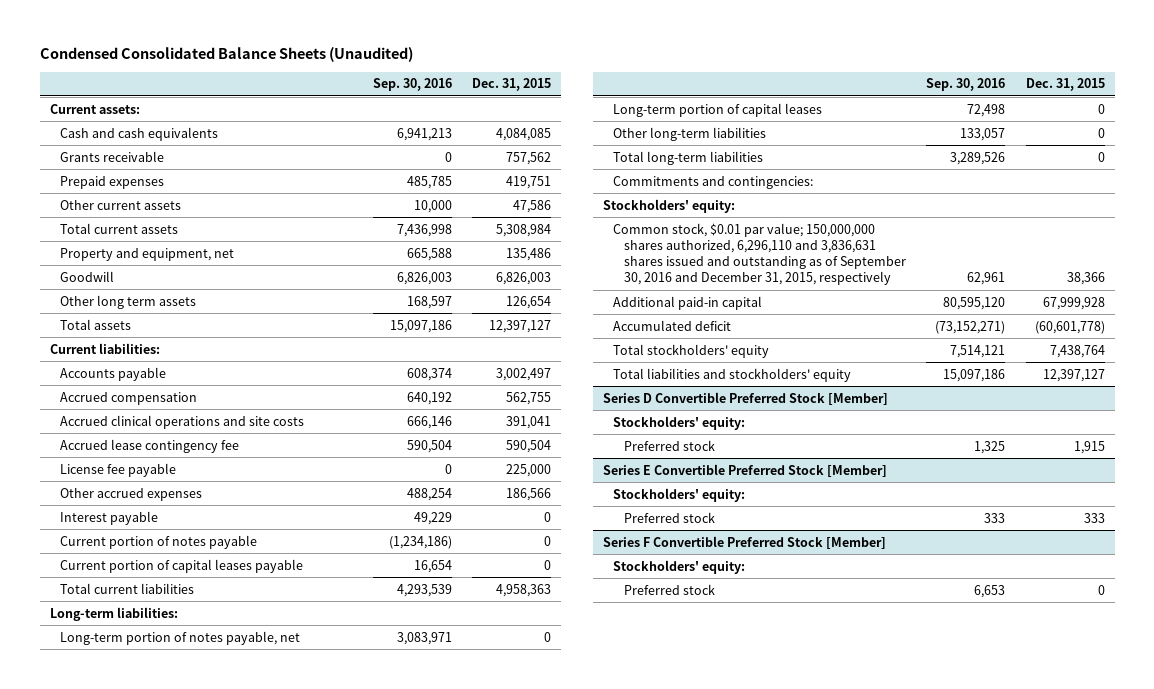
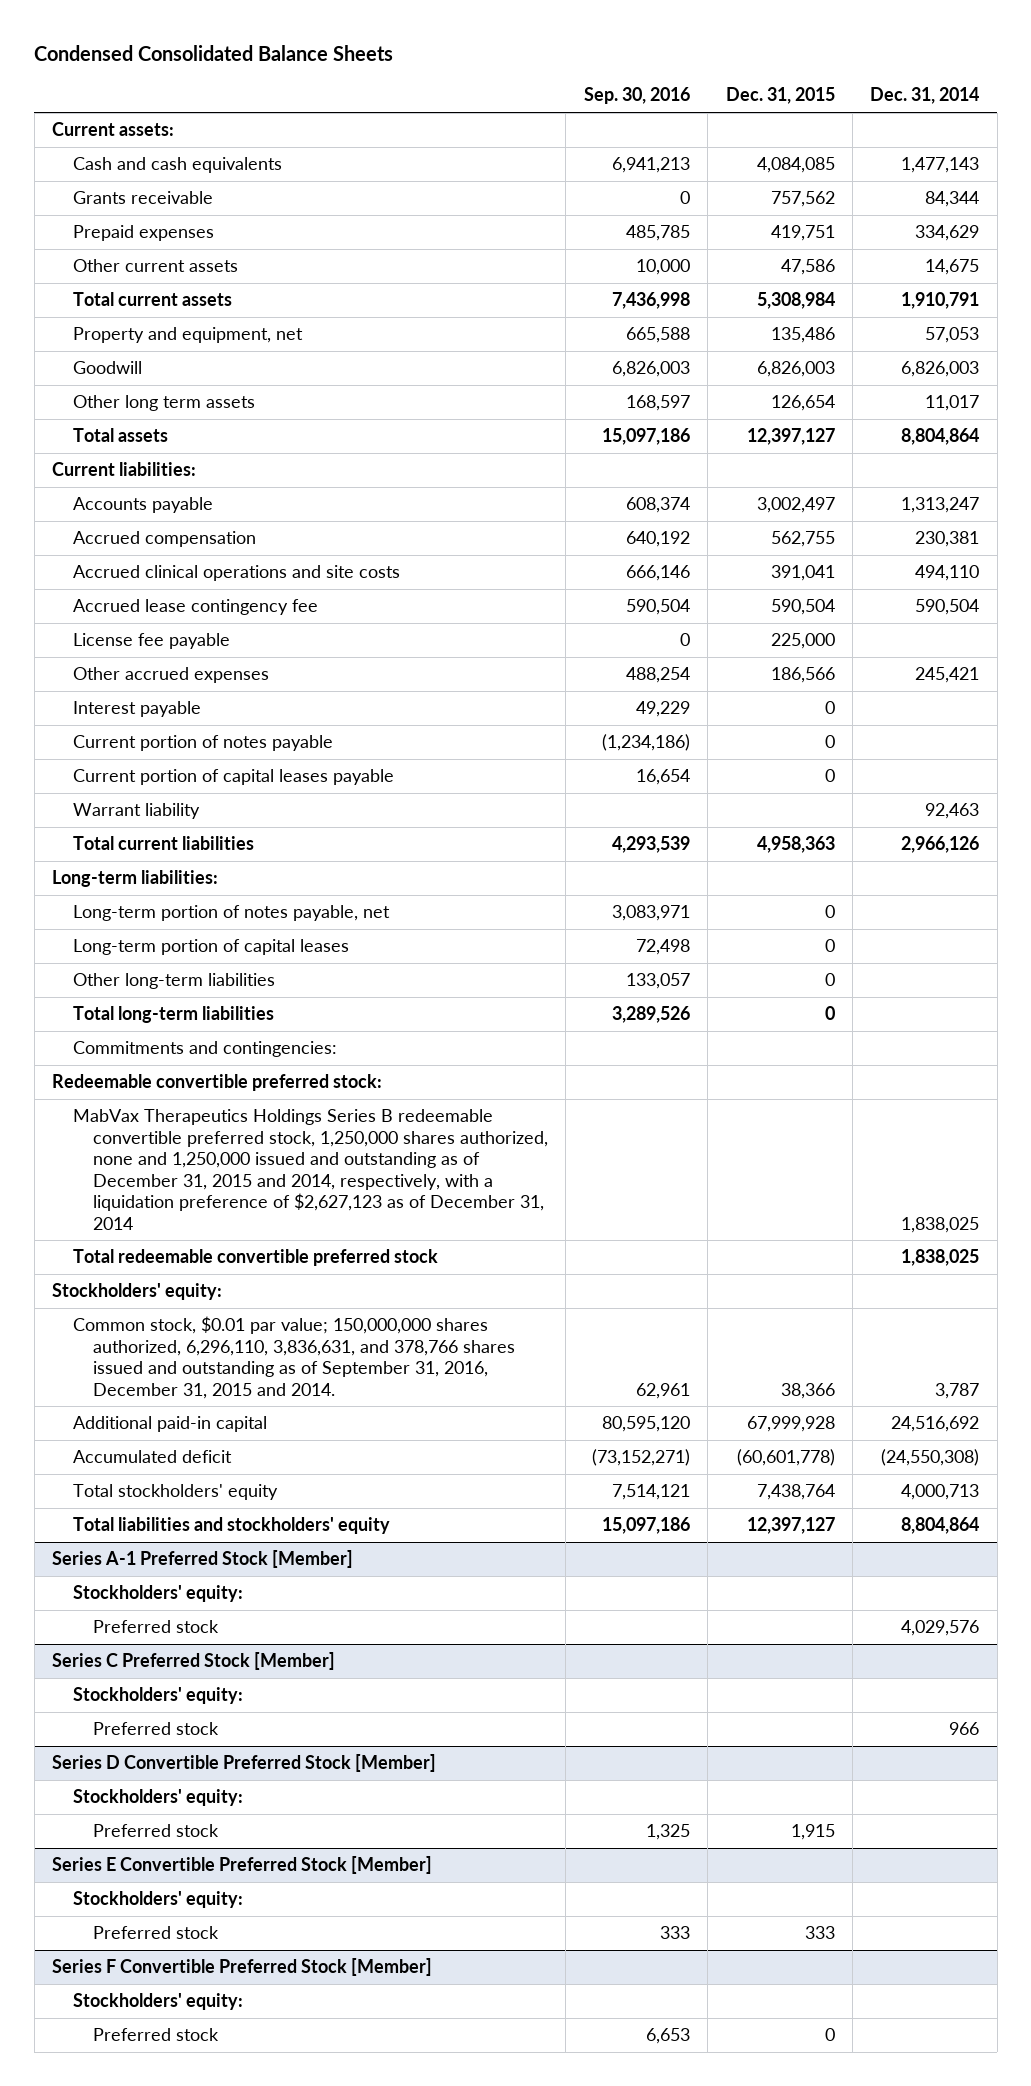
[39,47,413,63] Condensed Consolidated Balance Sheets (Unaudited) -> [34,45,394,62] Condensed Consolidated Balance Sheets
none -> [870,87,980,105] Dec. 31, 2014
none -> [72,803,200,820] Warrant liability
none -> [52,1074,383,1092] Redeemable convertible preferred stock:
none -> [72,1109,549,1230] MabVax Therapeutics Holdings Series B redeemable convertible preferred stock, 1,250,000 shares authorized, none and 1,250,000 issued and outstanding as of December 31, 2015 and 2014, respectively, with a liquidation preference of $2,627,123 as of December 31, 2014
none -> [72,1249,438,1267] Total redeemable convertible preferred stock
[613,222,906,286] Common stock, $0.01 par value; 150,000,000 shares authorized, 6,296,110 and 3,836,631 shares issued and outstanding as of September 30, 2016 and December 31, 2015, respectively -> [72,1316,516,1399] Common stock, $0.01 par value; 150,000,000 shares authorized, 6,296,110, 3,836,631, and 378,766 shares issued and outstanding as of September 31, 2016, December 31, 2015 and 2014.
none -> [52,1550,354,1569] Series A-1 Preferred Stock [Member]
none -> [72,1585,243,1603] Stockholders' equity:
none -> [93,1620,220,1634] Preferred stock
none -> [52,1652,336,1671] Series C Preferred Stock [Member]
none -> [72,1687,243,1705] Stockholders' equity:
none -> [93,1722,220,1736] Preferred stock

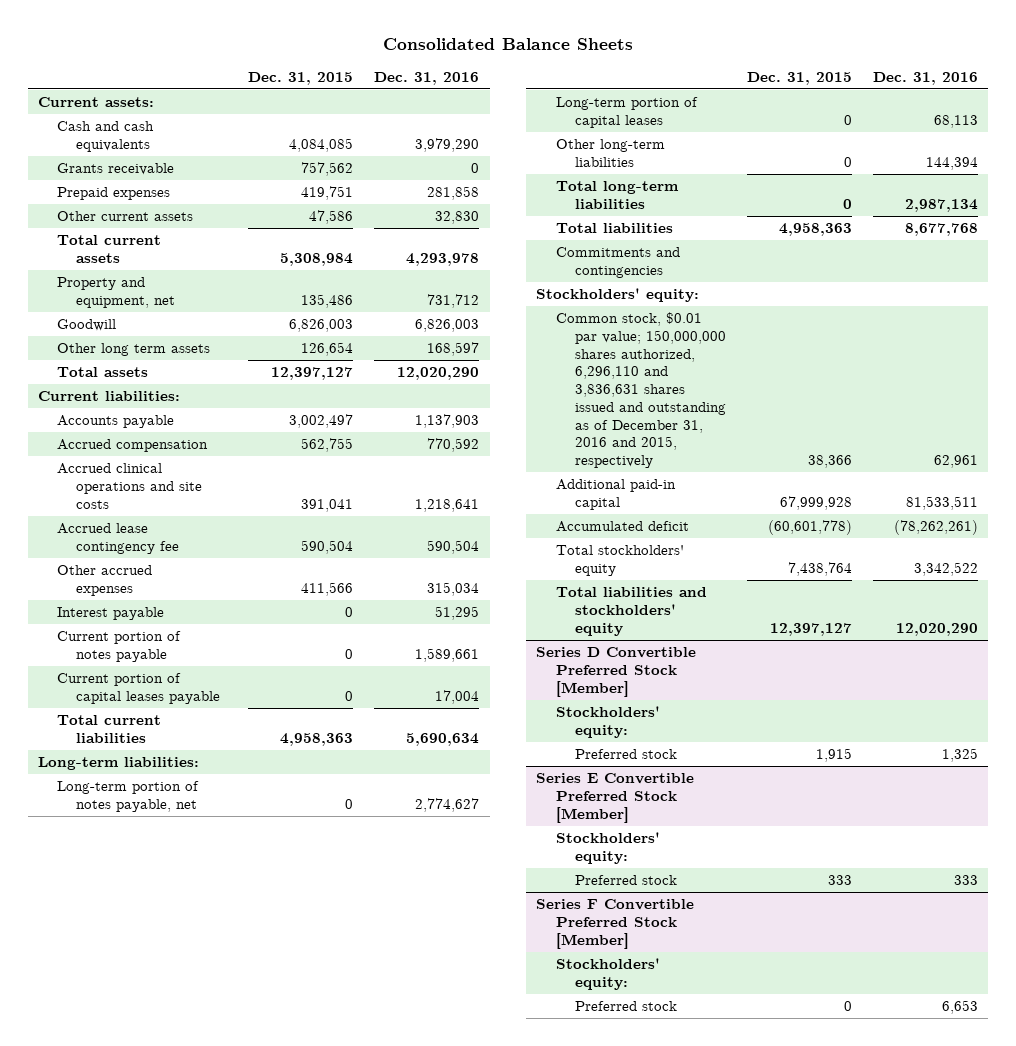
[34,45,394,62] Condensed Consolidated Balance Sheets -> [382,38,633,51] Consolidated Balance Sheets
[583,87,690,105] Sep. 30, 2016 -> none
[870,87,980,105] Dec. 31, 2014 -> none
none -> [374,71,480,85] Dec. 31, 2016
[72,633,230,650] License fee payable -> none
[770,667,835,684] 186,566 -> [301,581,354,596] 411,566
[72,803,200,820] Warrant liability -> none
[52,1074,383,1092] Redeemable convertible preferred stock: -> none
[72,1109,549,1230] MabVax Therapeutics Holdings Series B redeemable convertible preferred stock, 1,250,000 shares authorized, none and 1,250,000 issued and outstanding as of December 31, 2015 and 2014, respectively, with a liquidation preference of $2,627,123 as of December 31, 2014 -> none
[72,1249,438,1267] Total redeemable convertible preferred stock -> none
none -> [555,223,673,234] Total liabilities
[72,1041,337,1058] Commitments and contingencies: -> [555,247,680,278] Commitments and contingencies
[72,1316,516,1399] Common stock, $0.01 par value; 150,000,000 shares authorized, 6,296,110, 3,836,631, and 378,766 shares issued and outstanding as of September 31, 2016, December 31, 2015 and 2014. -> [555,312,726,469] Common stock, $0.01 par value; 150,000,000 shares authorized, 6,296,110 and 3,836,631 shares issued and outstanding as of December 31, 2016 and 2015, respectively
[52,1550,354,1569] Series A-1 Preferred Stock [Member] -> none
[72,1585,243,1603] Stockholders' equity: -> none
[93,1620,220,1634] Preferred stock -> none
[52,1652,336,1671] Series C Preferred Stock [Member] -> none
[72,1687,243,1705] Stockholders' equity: -> none
[93,1722,220,1736] Preferred stock -> none

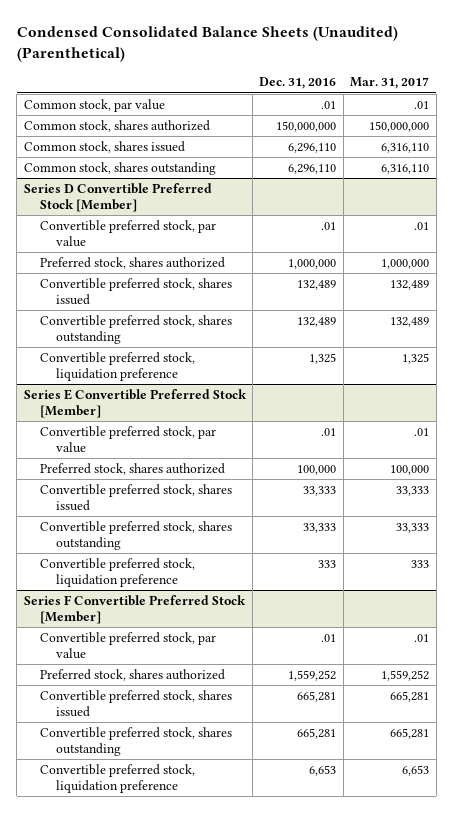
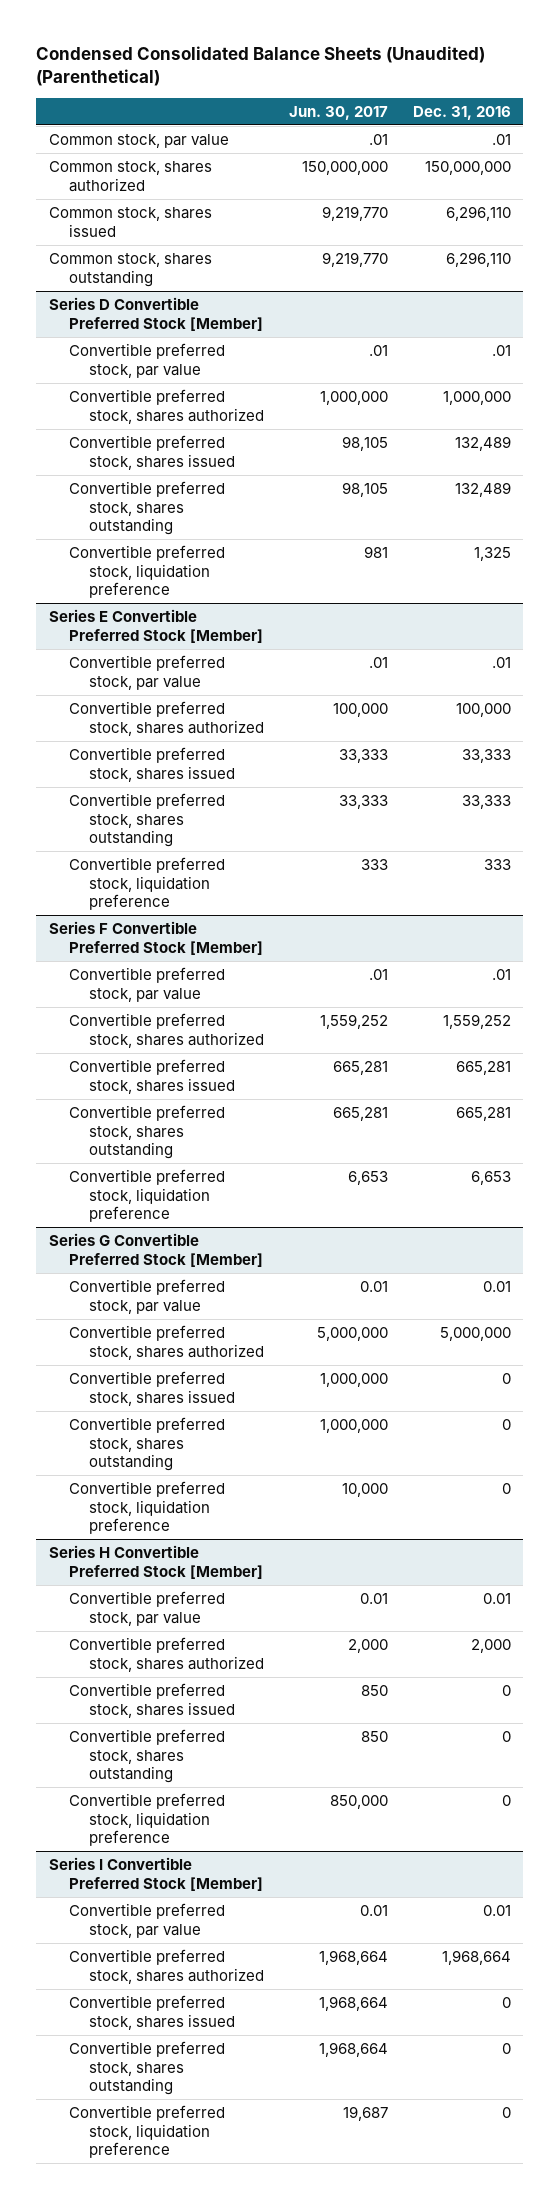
[350,77,430,90] Mar. 31, 2017 -> none
none -> [289,105,389,120] Jun. 30, 2017
[39,256,225,269] Preferred stock, shares authorized -> [69,389,265,424] Convertible preferred stock, shares authorized
[39,462,225,475] Preferred stock, shares authorized -> [69,701,265,736] Convertible preferred stock, shares authorized
[39,668,225,681] Preferred stock, shares authorized -> [69,1013,265,1048] Convertible preferred stock, shares authorized
none -> [48,1233,264,1267] Series G Convertible Preferred Stock [Member]
none -> [69,1279,226,1314] Convertible preferred stock, par value
none -> [69,1325,265,1360] Convertible preferred stock, shares authorized
none -> [69,1371,236,1406] Convertible preferred stock, shares issued
none -> [69,1417,226,1472] Convertible preferred stock, shares outstanding
none -> [69,1481,226,1535] Convertible preferred stock, liquidation preference
none -> [48,1545,264,1579] Series H Convertible Preferred Stock [Member]
none -> [69,1591,226,1626] Convertible preferred stock, par value
none -> [69,1637,265,1672] Convertible preferred stock, shares authorized
none -> [69,1683,236,1718] Convertible preferred stock, shares issued
none -> [69,1729,226,1784] Convertible preferred stock, shares outstanding
none -> [69,1793,226,1847] Convertible preferred stock, liquidation preference
none -> [48,1857,264,1891] Series I Convertible Preferred Stock [Member]
none -> [69,1903,226,1938] Convertible preferred stock, par value
none -> [69,1949,265,1984] Convertible preferred stock, shares authorized
none -> [69,1995,236,2030] Convertible preferred stock, shares issued
none -> [69,2041,226,2096] Convertible preferred stock, shares outstanding
none -> [69,2105,226,2159] Convertible preferred stock, liquidation preference

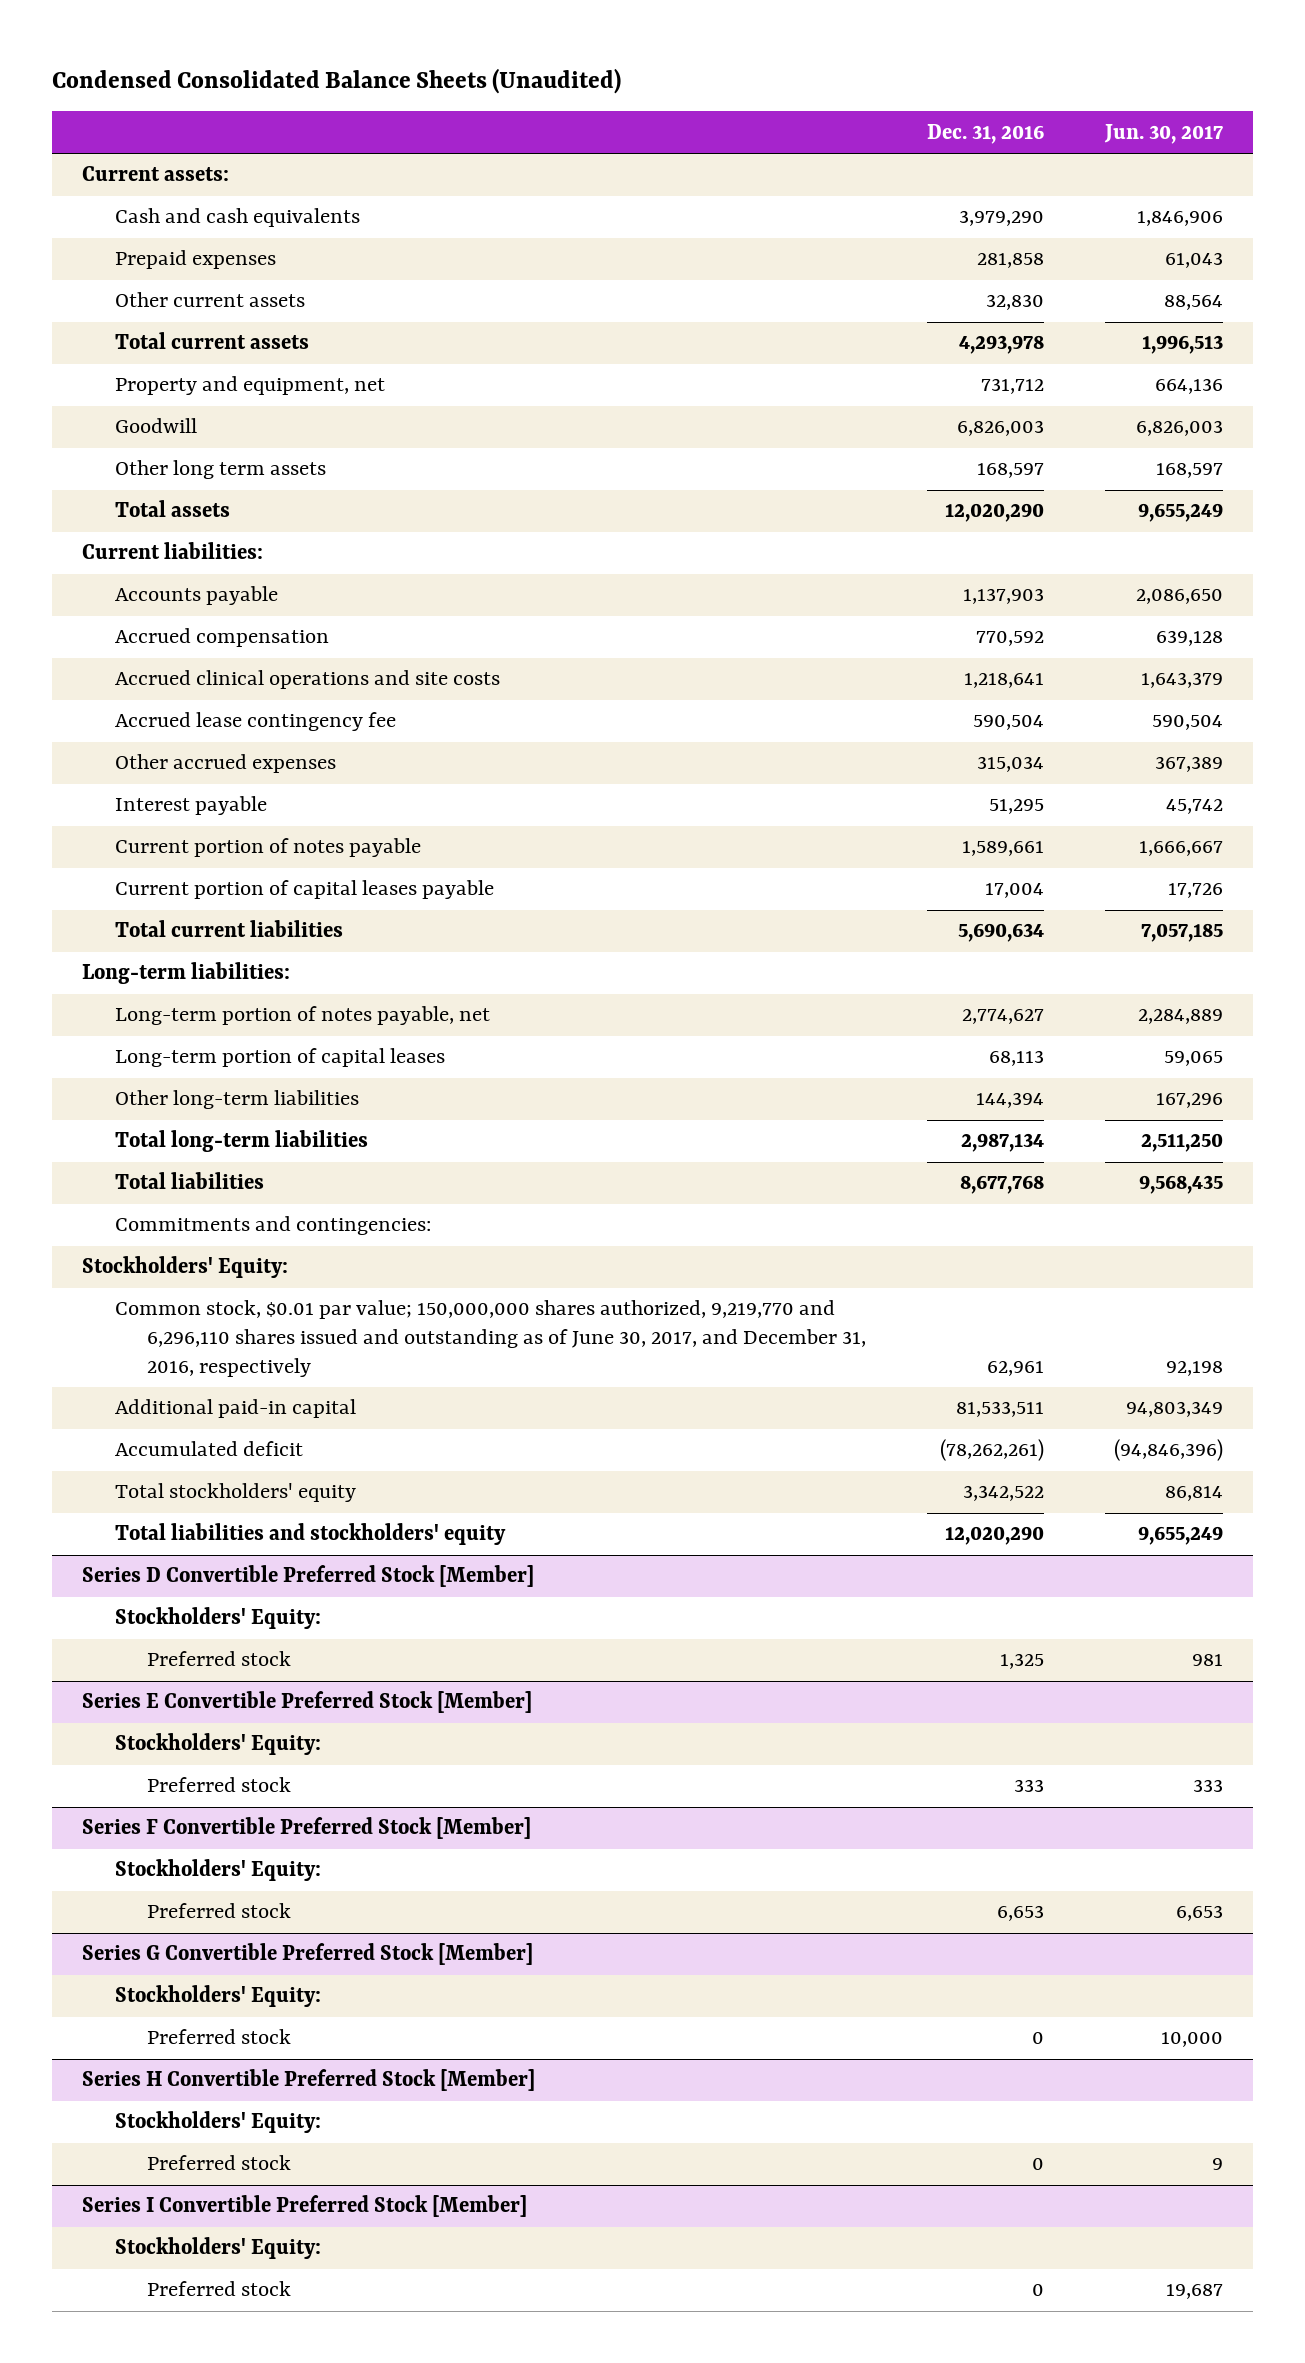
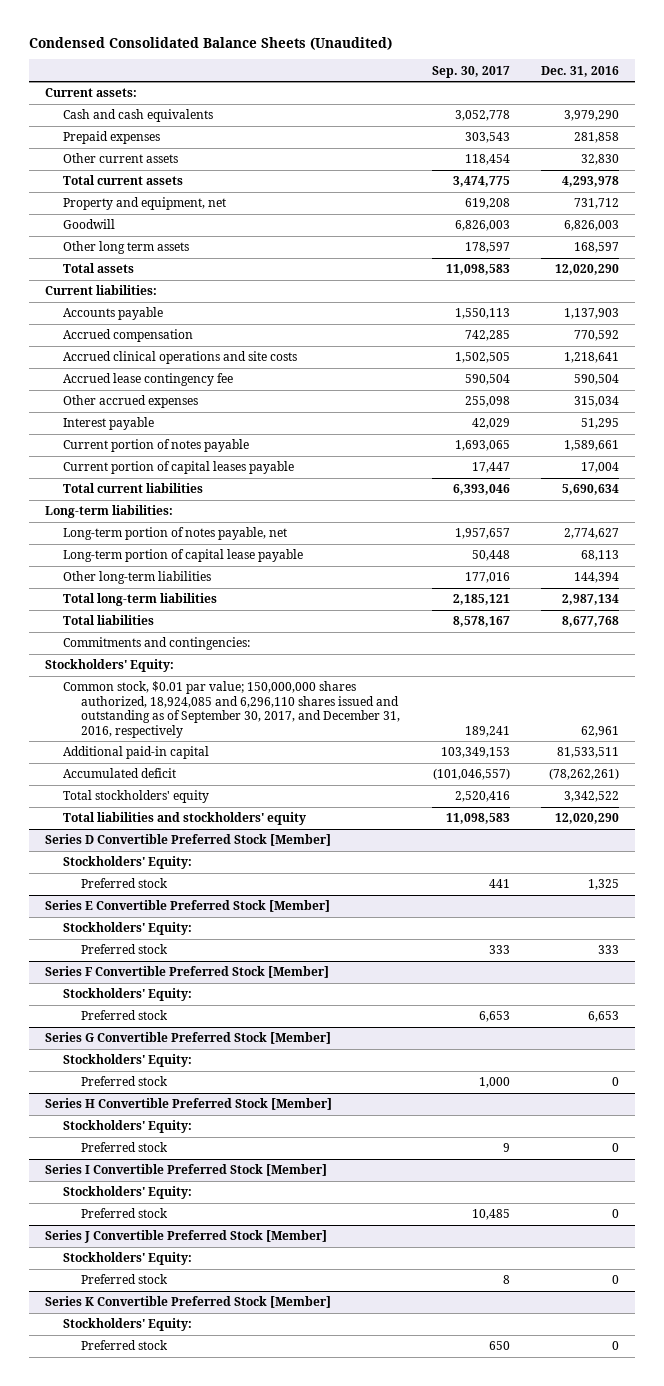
[1103,123,1223,144] Jun. 30, 2017 -> none
none -> [431,65,510,78] Sep. 30, 2017
[114,1048,445,1068] Long-term portion of capital leases -> [63,549,304,563] Long-term portion of capital lease payable
[114,1300,867,1378] Common stock, $0.01 par value; 150,000,000 shares authorized, 9,219,770 and 6,296,110 shares issued and outstanding as of June 30, 2017, and December 31, 2016, respectively -> [63,681,401,738] Common stock, $0.01 par value; 150,000,000 shares authorized, 18,924,085 and 6,296,110 shares issued and outstanding as of September 30, 2017, and December 31, 2016, respectively
none -> [44,1230,327,1244] Series J Convertible Preferred Stock [Member]
none -> [63,1252,193,1266] Stockholders' Equity:
none -> [81,1274,169,1285] Preferred stock
none -> [44,1296,331,1309] Series K Convertible Preferred Stock [Member]
none -> [63,1318,193,1332] Stockholders' Equity:
none -> [81,1340,169,1351] Preferred stock

